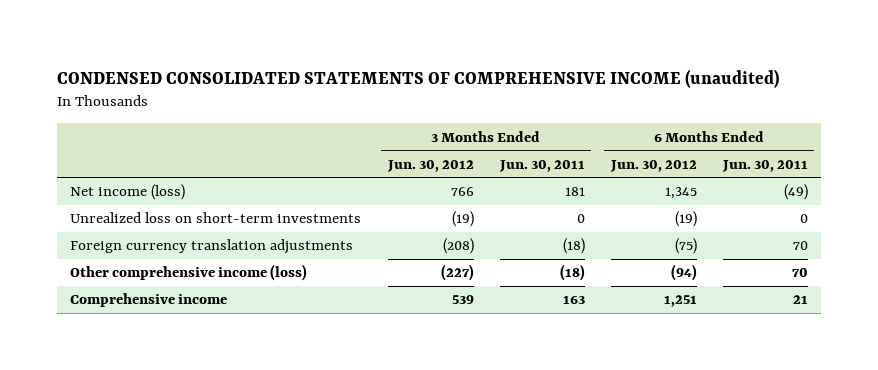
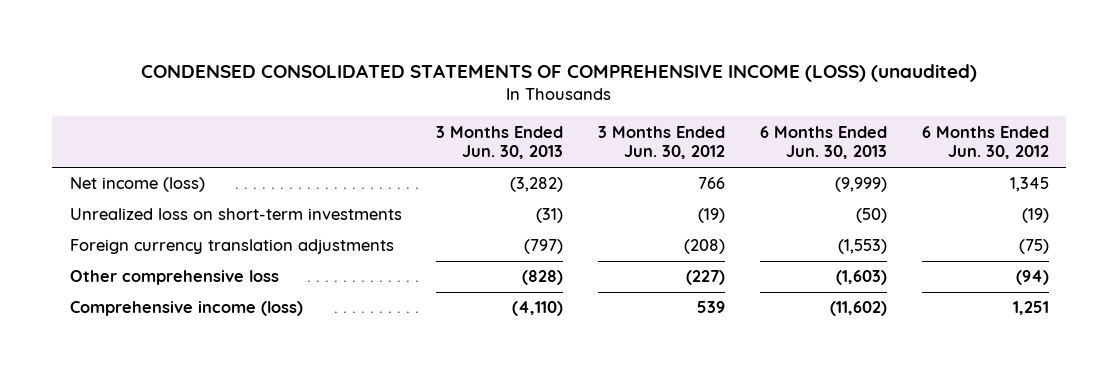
[57,68,780,88] CONDENSED CONSOLIDATED STATEMENTS OF COMPREHENSIVE INCOME (unaudited) -> [141,63,978,82] CONDENSED CONSOLIDATED STATEMENTS OF COMPREHENSIVE INCOME (LOSS) (unaudited)
[498,159,585,172] Jun. 30, 2011 -> none
[721,159,808,172] Jun. 30, 2011 -> none
none -> [436,125,564,160] 3 Months Ended Jun. 30, 2013
none -> [759,125,887,160] 6 Months Ended Jun. 30, 2013
[70,264,308,282] Other comprehensive income (loss) -> [69,270,279,286] Other comprehensive loss
[70,293,228,308] Comprehensive income -> [69,301,303,317] Comprehensive income (loss)

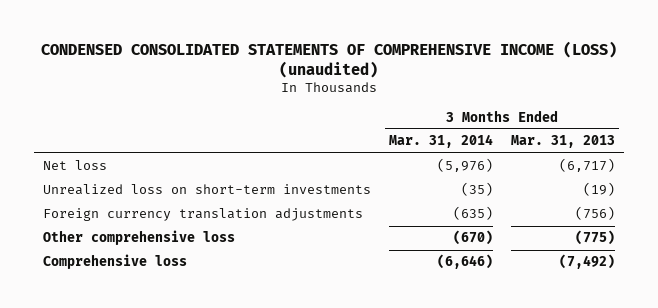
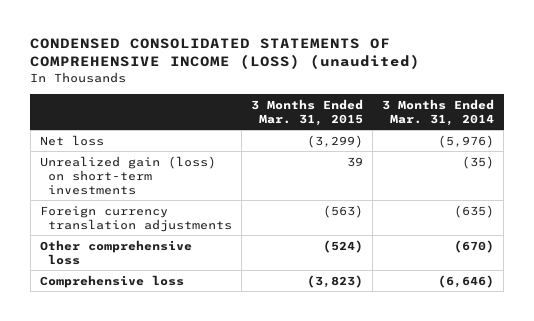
[510,135,615,149] Mar. 31, 2013 -> none
none -> [251,98,364,126] 3 Months Ended Mar. 31, 2015
[43,184,372,196] Unrealized loss on short-term investments -> [39,155,216,195] Unrealized gain (loss) on short-term investments

